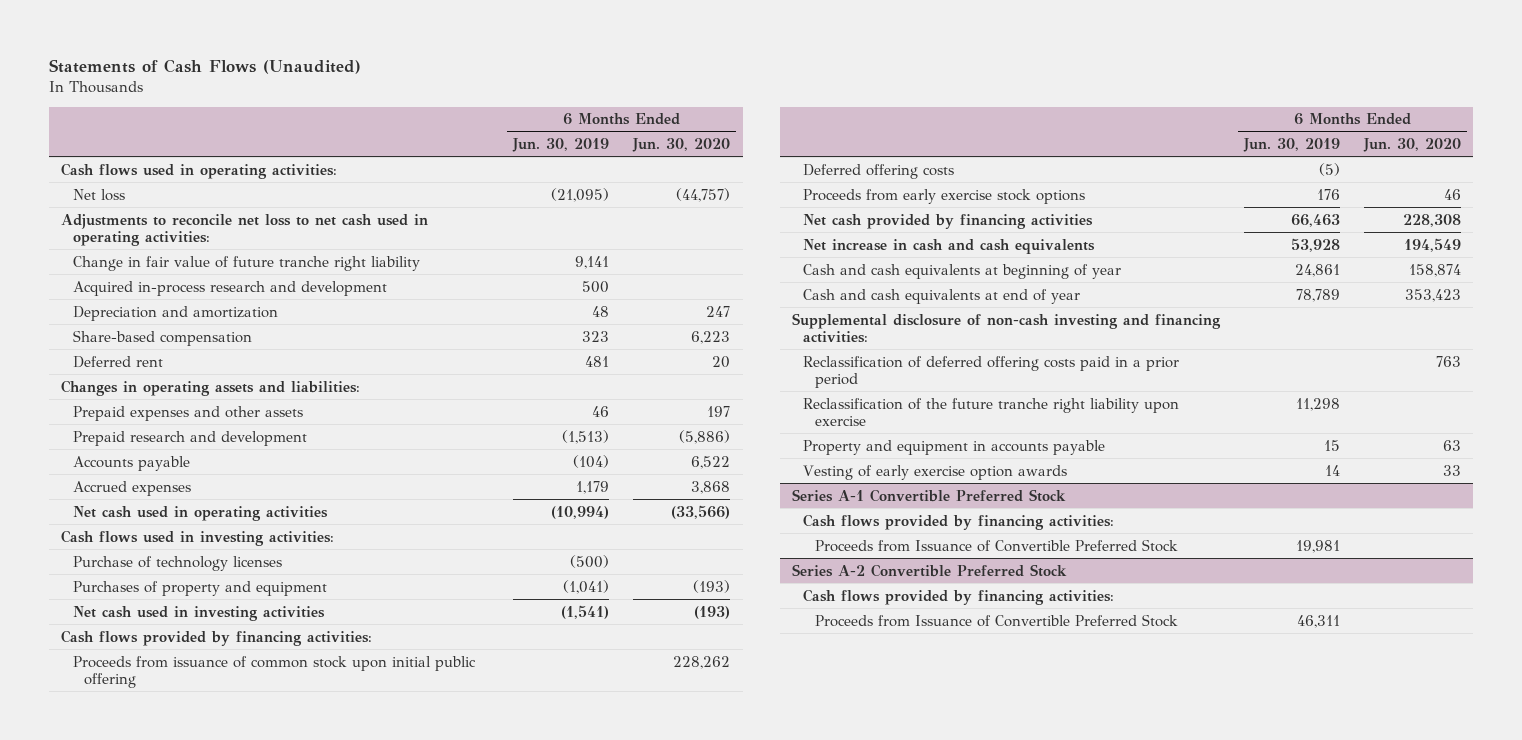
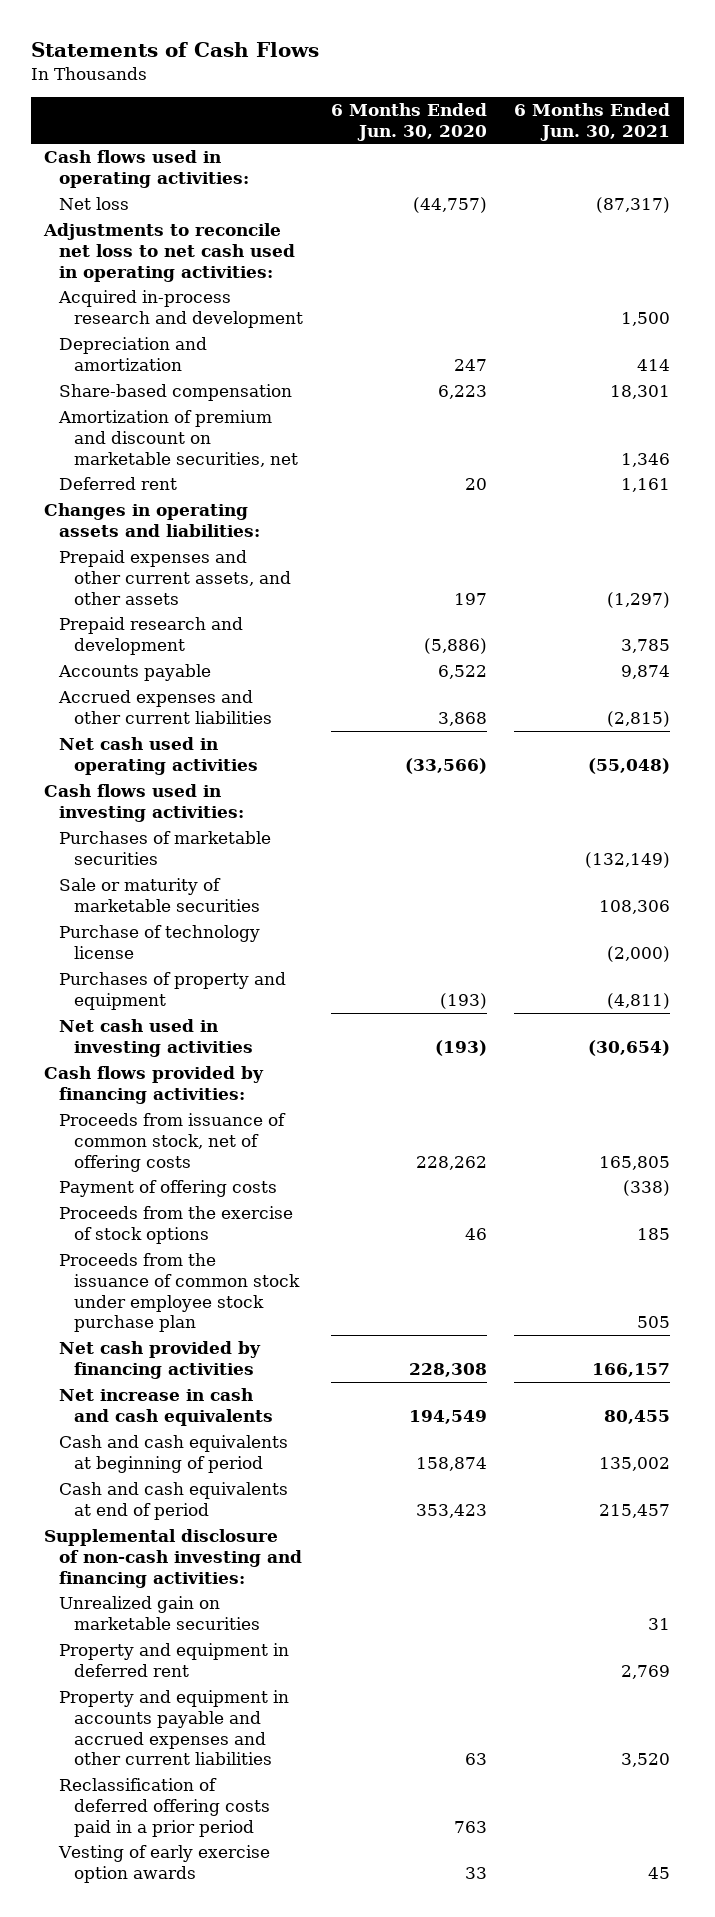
[48,58,361,74] Statements of Cash Flows (Unaudited) -> [30,41,319,57] Statements of Cash Flows
[512,138,610,153] Jun. 30, 2019 -> none
none -> [514,102,671,141] 6 Months Ended Jun. 30, 2021
[72,255,420,271] Change in fair value of future tranche right liability -> none
none -> [58,410,298,467] Amortization of premium and discount on marketable securities, net
[72,405,303,421] Prepaid expenses and other assets -> [59,550,291,605] Prepaid expenses and other current assets, and other assets
[72,480,191,496] Accrued expenses -> [58,690,272,724] Accrued expenses and other current liabilities
none -> [59,831,272,865] Purchases of marketable securities
none -> [59,878,260,912] Sale or maturity of marketable securities
[72,555,282,571] Purchase of technology licenses -> [59,925,261,959] Purchase of technology license
[72,655,476,689] Proceeds from issuance of common stock upon initial public offering -> [59,1113,287,1172] Proceeds from issuance of common stock, net of offering costs
[803,163,955,179] Deferred offering costs -> [59,1180,278,1198] Payment of offering costs
[803,188,1086,204] Proceeds from early exercise stock options -> [59,1206,294,1244] Proceeds from the exercise of stock options
none -> [59,1253,300,1333] Proceeds from the issuance of common stock under employee stock purchase plan
[803,263,1122,279] Cash and cash equivalents at beginning of year -> [59,1435,289,1473] Cash and cash equivalents at beginning of period
[803,288,1081,304] Cash and cash equivalents at end of year -> [59,1482,289,1520] Cash and cash equivalents at end of period
none -> [59,1596,260,1630] Unrealized gain on marketable securities
none -> [59,1643,290,1677] Property and equipment in deferred rent
none -> [59,1690,290,1766] Property and equipment in accounts payable and accrued expenses and other current liabilities
[803,397,1180,427] Reclassification of the future tranche right liability upon exercise -> none
[803,439,1106,455] Property and equipment in accounts payable -> none
[791,488,1066,502] Series A-1 Convertible Preferred Stock -> none
[803,513,1115,530] Cash flows provided by financing activities: -> none
[815,538,1179,552] Proceeds from Issuance of Convertible Preferred Stock -> none
[791,563,1067,577] Series A-2 Convertible Preferred Stock -> none
[803,588,1115,605] Cash flows provided by financing activities: -> none
[815,613,1179,627] Proceeds from Issuance of Convertible Preferred Stock -> none

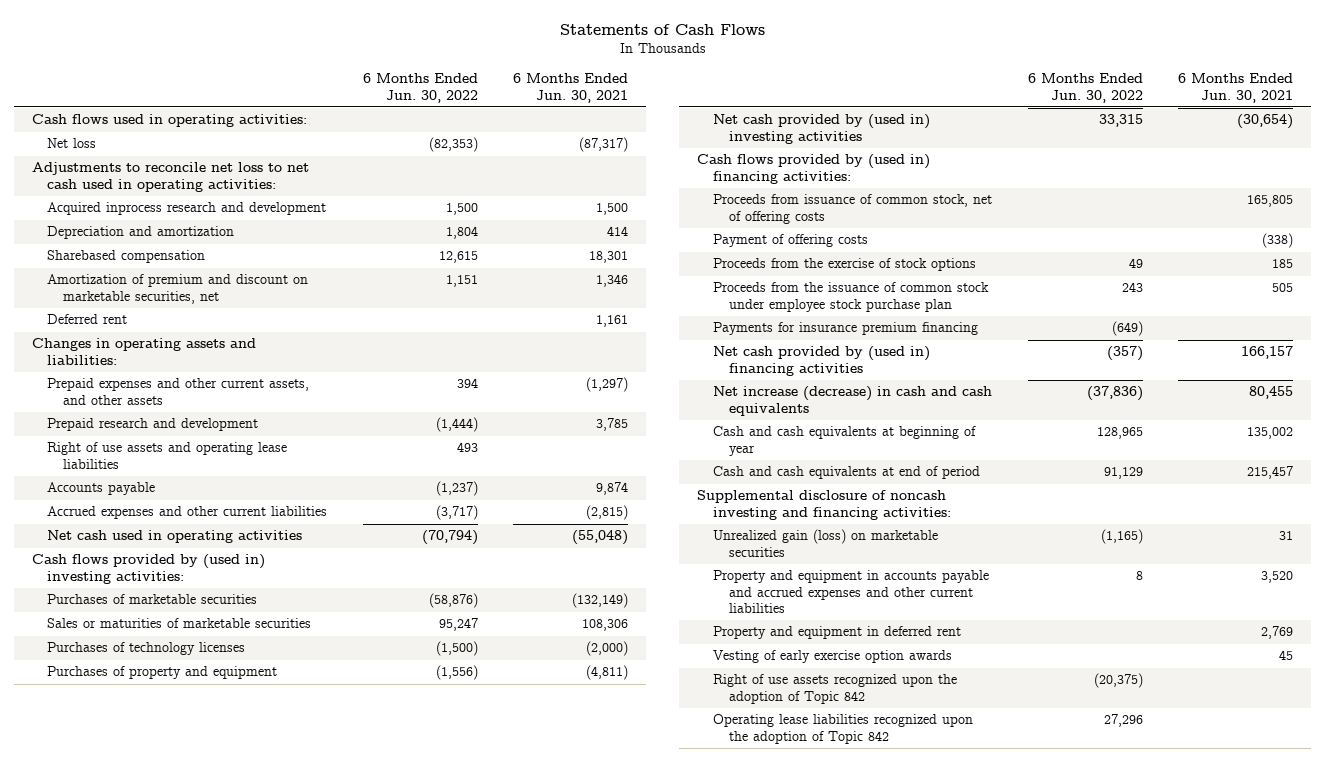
[330,102,487,141] 6 Months Ended Jun. 30, 2020 -> none
none -> [362,73,478,103] 6 Months Ended Jun. 30, 2022
[58,290,303,328] Acquired in-process research and development -> [47,202,327,216] Acquired inprocess research and development
[59,384,293,402] Share-based compensation -> [47,250,206,264] Sharebased compensation
none -> [47,442,288,469] Right of use assets and operating lease liabilities
[44,784,245,822] Cash flows used in investing activities: -> [31,554,265,584] Cash flows provided by (used in) investing activities:
[59,878,260,912] Sale or maturity of marketable securities -> [47,618,312,629] Sales or maturities of marketable securities
[59,925,261,959] Purchase of technology license -> [47,642,246,656] Purchases of technology licenses
[59,1019,253,1057] Net cash used in investing activities -> [712,114,930,144] Net cash provided by (used in) investing activities
[44,1066,265,1104] Cash flows provided by financing activities: -> [697,154,931,184] Cash flows provided by (used in) financing activities:
none -> [712,322,978,336] Payments for insurance premium financing
[59,1341,262,1379] Net cash provided by financing activities -> [712,346,930,376] Net cash provided by (used in) financing activities
[59,1388,273,1426] Net increase in cash and cash equivalents -> [712,386,992,416] Net increase (decrease) in cash and cash equivalents
[59,1435,289,1473] Cash and cash equivalents at beginning of period -> [712,426,976,456] Cash and cash equivalents at beginning of year
[44,1529,303,1588] Supplemental disclosure of non-cash investing and financing activities: -> [697,490,951,520] Supplemental disclosure of noncash investing and financing activities:
[59,1596,260,1630] Unrealized gain on marketable securities -> [712,529,938,557] Unrealized gain (loss) on marketable securities
[59,1778,270,1837] Reclassification of deferred offering costs paid in a prior period -> none
[59,1643,290,1677] Property and equipment in deferred rent -> [712,626,961,640] Property and equipment in deferred rent
none -> [712,674,957,704] Right of use assets recognized upon the adoption of Topic 842
none -> [712,714,973,744] Operating lease liabilities recognized upon the adoption of Topic 842

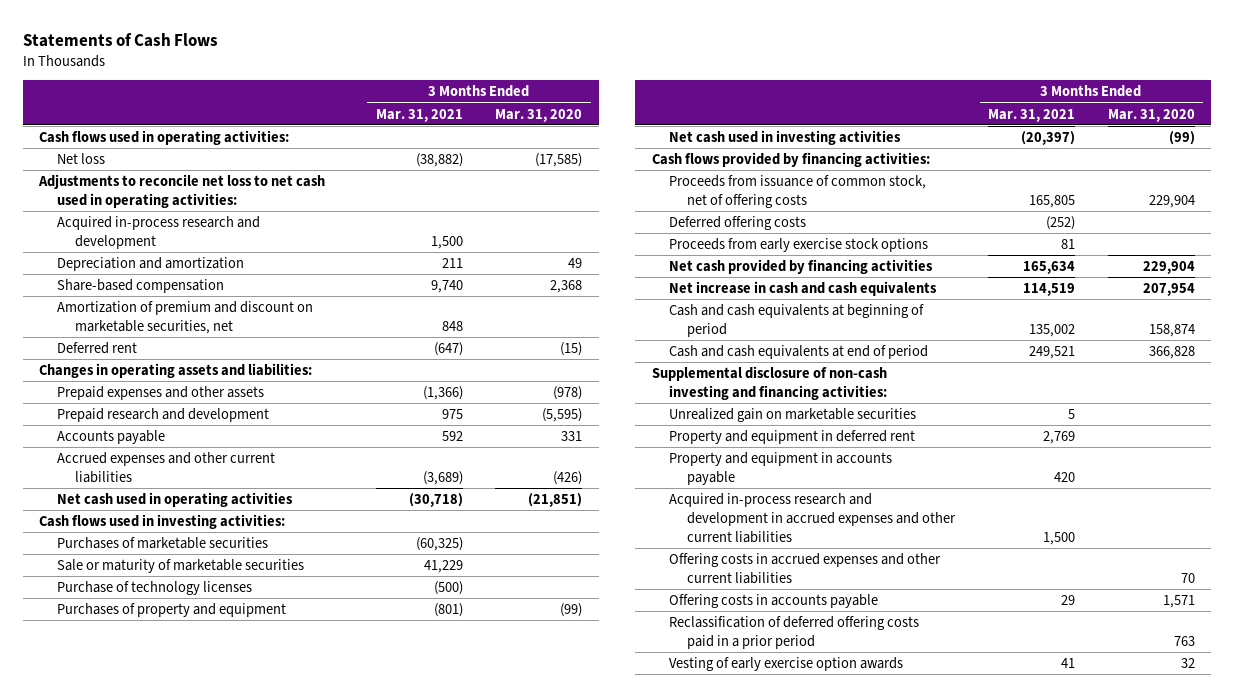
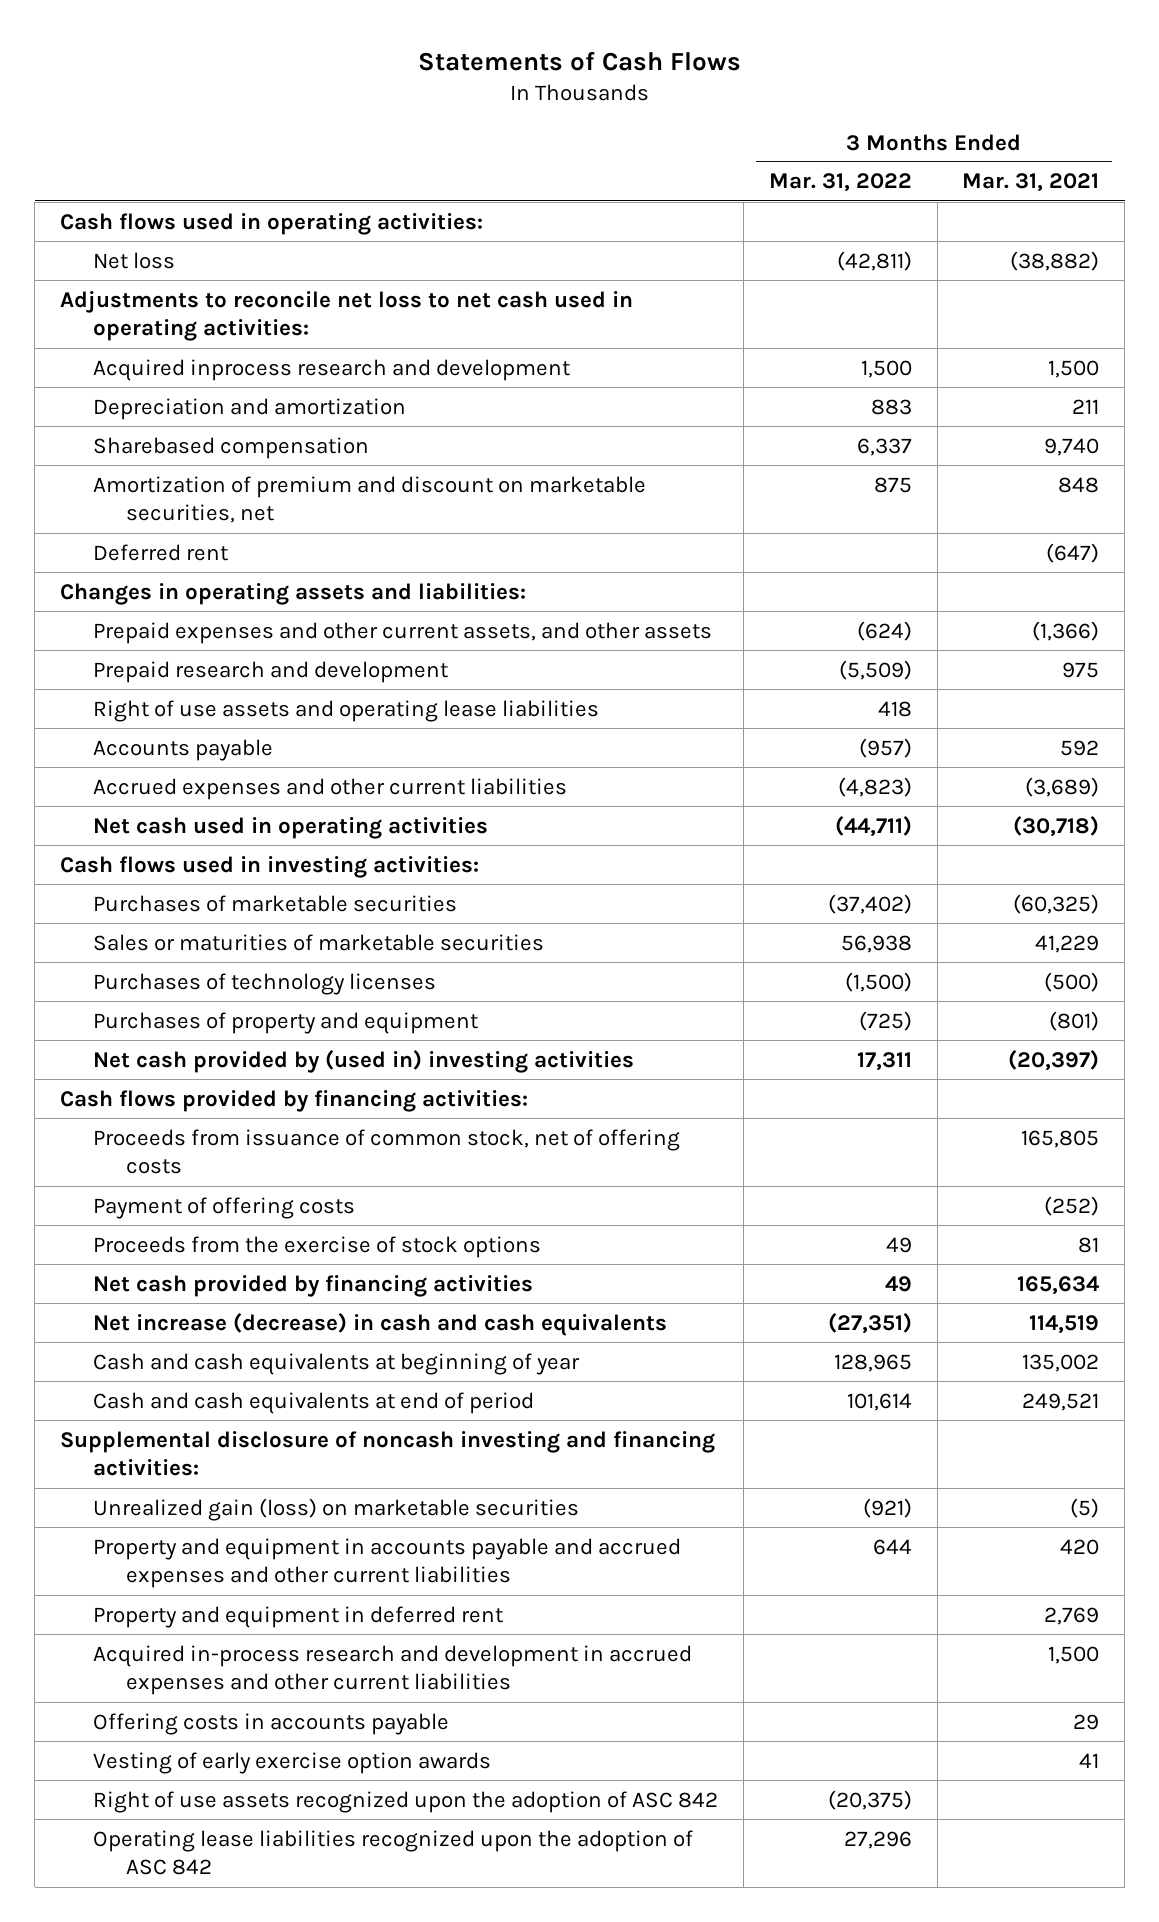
[495,108,583,122] Mar. 31, 2020 -> none
none -> [768,173,912,193] Mar. 31, 2022
[57,216,261,249] Acquired in-process research and development -> [92,358,570,381] Acquired inprocess research and development
[57,279,225,294] Share-based compensation -> [92,436,369,459] Sharebased compensation
[57,386,265,401] Prepaid expenses and other assets -> [92,621,712,644] Prepaid expenses and other current assets, and other assets
none -> [92,699,599,722] Right of use assets and operating lease liabilities
[57,559,305,574] Sale or maturity of marketable securities -> [92,933,544,951] Sales or maturities of marketable securities
[57,581,253,596] Purchase of technology licenses -> [92,972,436,995] Purchases of technology licenses
[669,130,902,146] Net cash used in investing activities -> [92,1049,634,1073] Net cash provided by (used in) investing activities
[669,216,807,231] Deferred offering costs -> [92,1196,355,1219] Payment of offering costs
[669,238,929,253] Proceeds from early exercise stock options -> [92,1235,541,1258] Proceeds from the exercise of stock options
[669,281,938,297] Net increase in cash and cash equivalents -> [92,1312,667,1336] Net increase (decrease) in cash and cash equivalents
[669,304,925,337] Cash and cash equivalents at beginning of period -> [92,1352,580,1375] Cash and cash equivalents at beginning of year
[651,366,888,400] Supplemental disclosure of non-cash investing and financing activities: -> [60,1430,716,1477] Supplemental disclosure of noncash investing and financing activities:
[669,408,917,423] Unrealized gain on marketable securities -> [92,1497,579,1521] Unrealized gain (loss) on marketable securities
[1067,409,1075,420] 5 -> [1070,1497,1100,1518] (5)
none -> [92,1537,681,1589] Property and equipment in accounts payable and accrued expenses and other current liabilities
[669,452,893,485] Property and equipment in accounts payable -> none
[669,553,942,584] Offering costs in accrued expenses and other current liabilities -> none
[669,616,920,649] Reclassification of deferred offering costs paid in a prior period -> none
none -> [92,1790,718,1813] Right of use assets recognized upon the adoption of ASC 842
none -> [92,1829,693,1876] Operating lease liabilities recognized upon the adoption of ASC 842

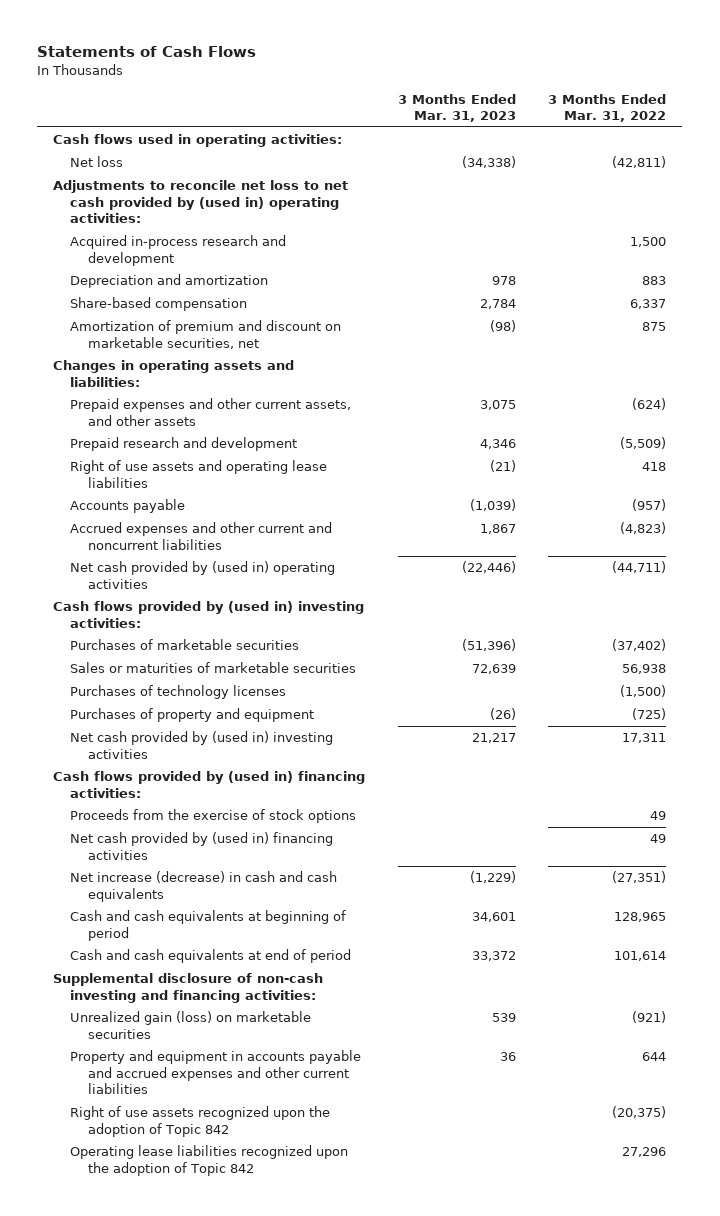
[962,173,1100,193] Mar. 31, 2021 -> none
none -> [397,93,516,123] 3 Months Ended Mar. 31, 2023
[60,290,634,342] Adjustments to reconcile net loss to net cash used in operating activities: -> [53,180,349,224] Adjustments to reconcile net loss to net cash provided by (used in) operating activities:
[92,358,570,381] Acquired inprocess research and development -> [70,235,287,266] Acquired in-process research and development
[92,436,369,459] Sharebased compensation -> [70,297,248,312] Share-based compensation
[92,543,228,561] Deferred rent -> none
[92,777,567,800] Accrued expenses and other current liabilities -> [70,522,333,550] Accrued expenses and other current and noncurrent liabilities
[92,816,488,839] Net cash used in operating activities -> [70,561,336,589] Net cash provided by (used in) operating activities
[60,855,480,878] Cash flows used in investing activities: -> [53,601,365,628] Cash flows provided by (used in) investing activities:
[92,1128,680,1175] Proceeds from issuance of common stock, net of offering costs -> none
[92,1196,355,1219] Payment of offering costs -> none
[60,1089,529,1112] Cash flows provided by financing activities: -> [53,771,366,798] Cash flows provided by (used in) financing activities:
[92,1274,533,1297] Net cash provided by financing activities -> [70,832,334,860] Net cash provided by (used in) financing activities
[92,1352,580,1375] Cash and cash equivalents at beginning of year -> [70,910,347,941] Cash and cash equivalents at beginning of period
[60,1430,716,1477] Supplemental disclosure of noncash investing and financing activities: -> [53,973,324,1003] Supplemental disclosure of non-cash investing and financing activities:
[92,1605,503,1628] Property and equipment in deferred rent -> none
[92,1644,692,1696] Acquired in-process research and development in accrued expenses and other current liabilities -> none
[92,1712,449,1735] Offering costs in accounts payable -> none
[92,1751,491,1774] Vesting of early exercise option awards -> none
[92,1790,718,1813] Right of use assets recognized upon the adoption of ASC 842 -> [70,1106,331,1137] Right of use assets recognized upon the adoption of Topic 842
[92,1829,693,1876] Operating lease liabilities recognized upon the adoption of ASC 842 -> [70,1145,349,1176] Operating lease liabilities recognized upon the adoption of Topic 842

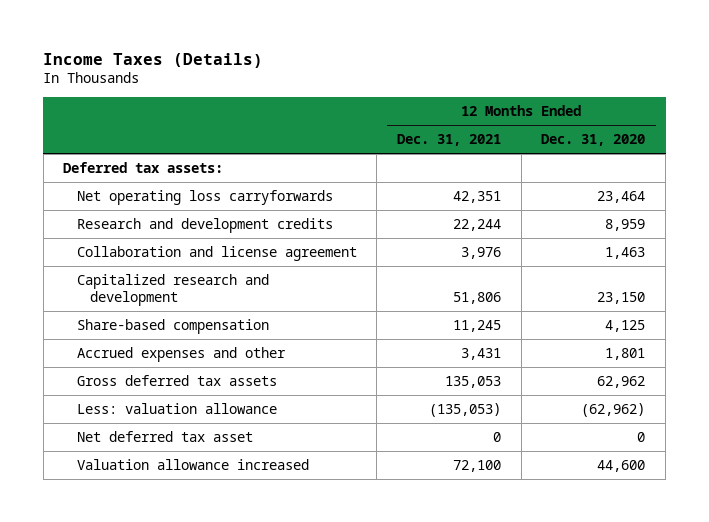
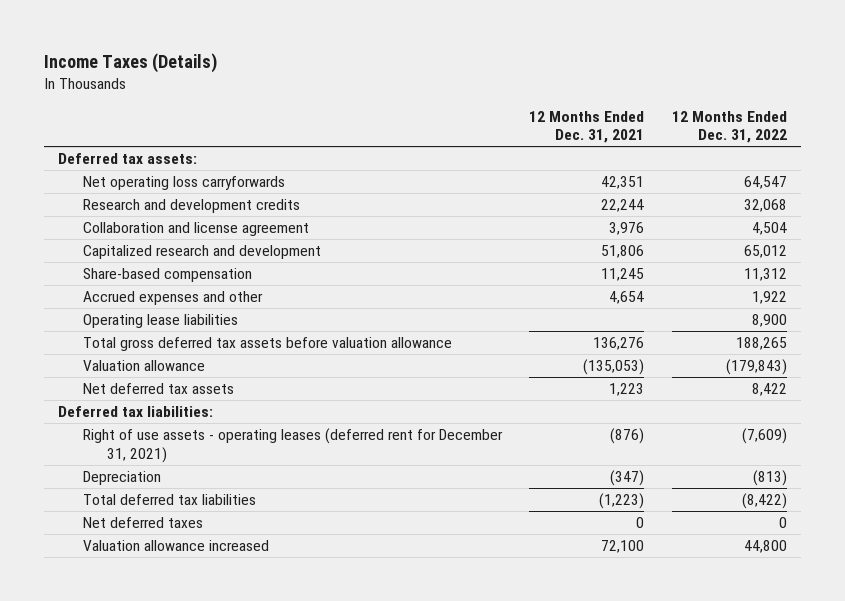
[541,134,646,147] Dec. 31, 2020 -> none
none -> [672,110,788,144] 12 Months Ended Dec. 31, 2022
[461,348,502,361] 3,431 -> [609,291,645,305] 4,654
none -> [82,314,238,329] Operating lease liabilities
[76,375,277,387] Gross deferred tax assets -> [82,337,452,352] Total gross deferred tax assets before valuation allowance
[445,376,502,389] 135,053 -> [593,337,645,351] 136,276
[76,403,277,415] Less: valuation allowance -> [82,360,205,372] Valuation allowance
[76,431,253,443] Net deferred tax asset -> [82,383,234,395] Net deferred tax assets
[493,432,502,443] 0 -> [609,383,645,397] 1,223
none -> [57,406,213,418] Deferred tax liabilities:
none -> [82,428,503,463] Right of use assets - operating leases (deferred rent for December 31, 2021)
none -> [82,471,161,486] Depreciation
none -> [82,494,256,506] Total deferred tax liabilities
none -> [82,517,203,529] Net deferred taxes

